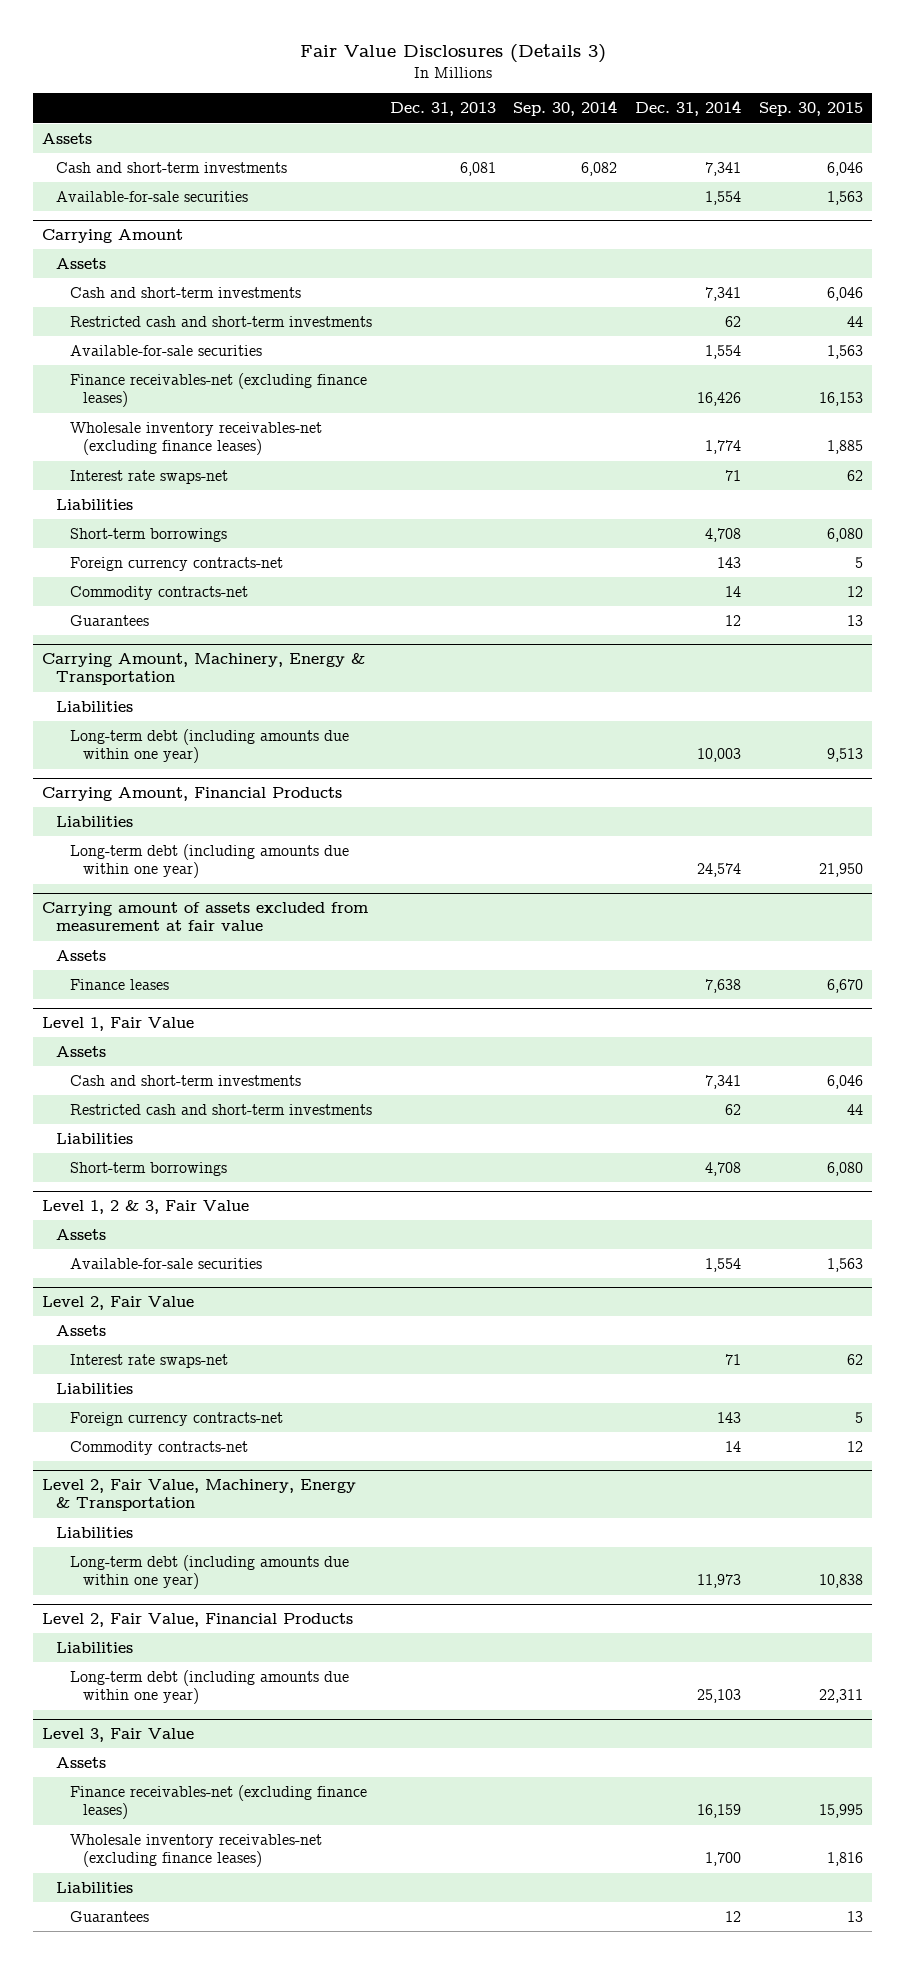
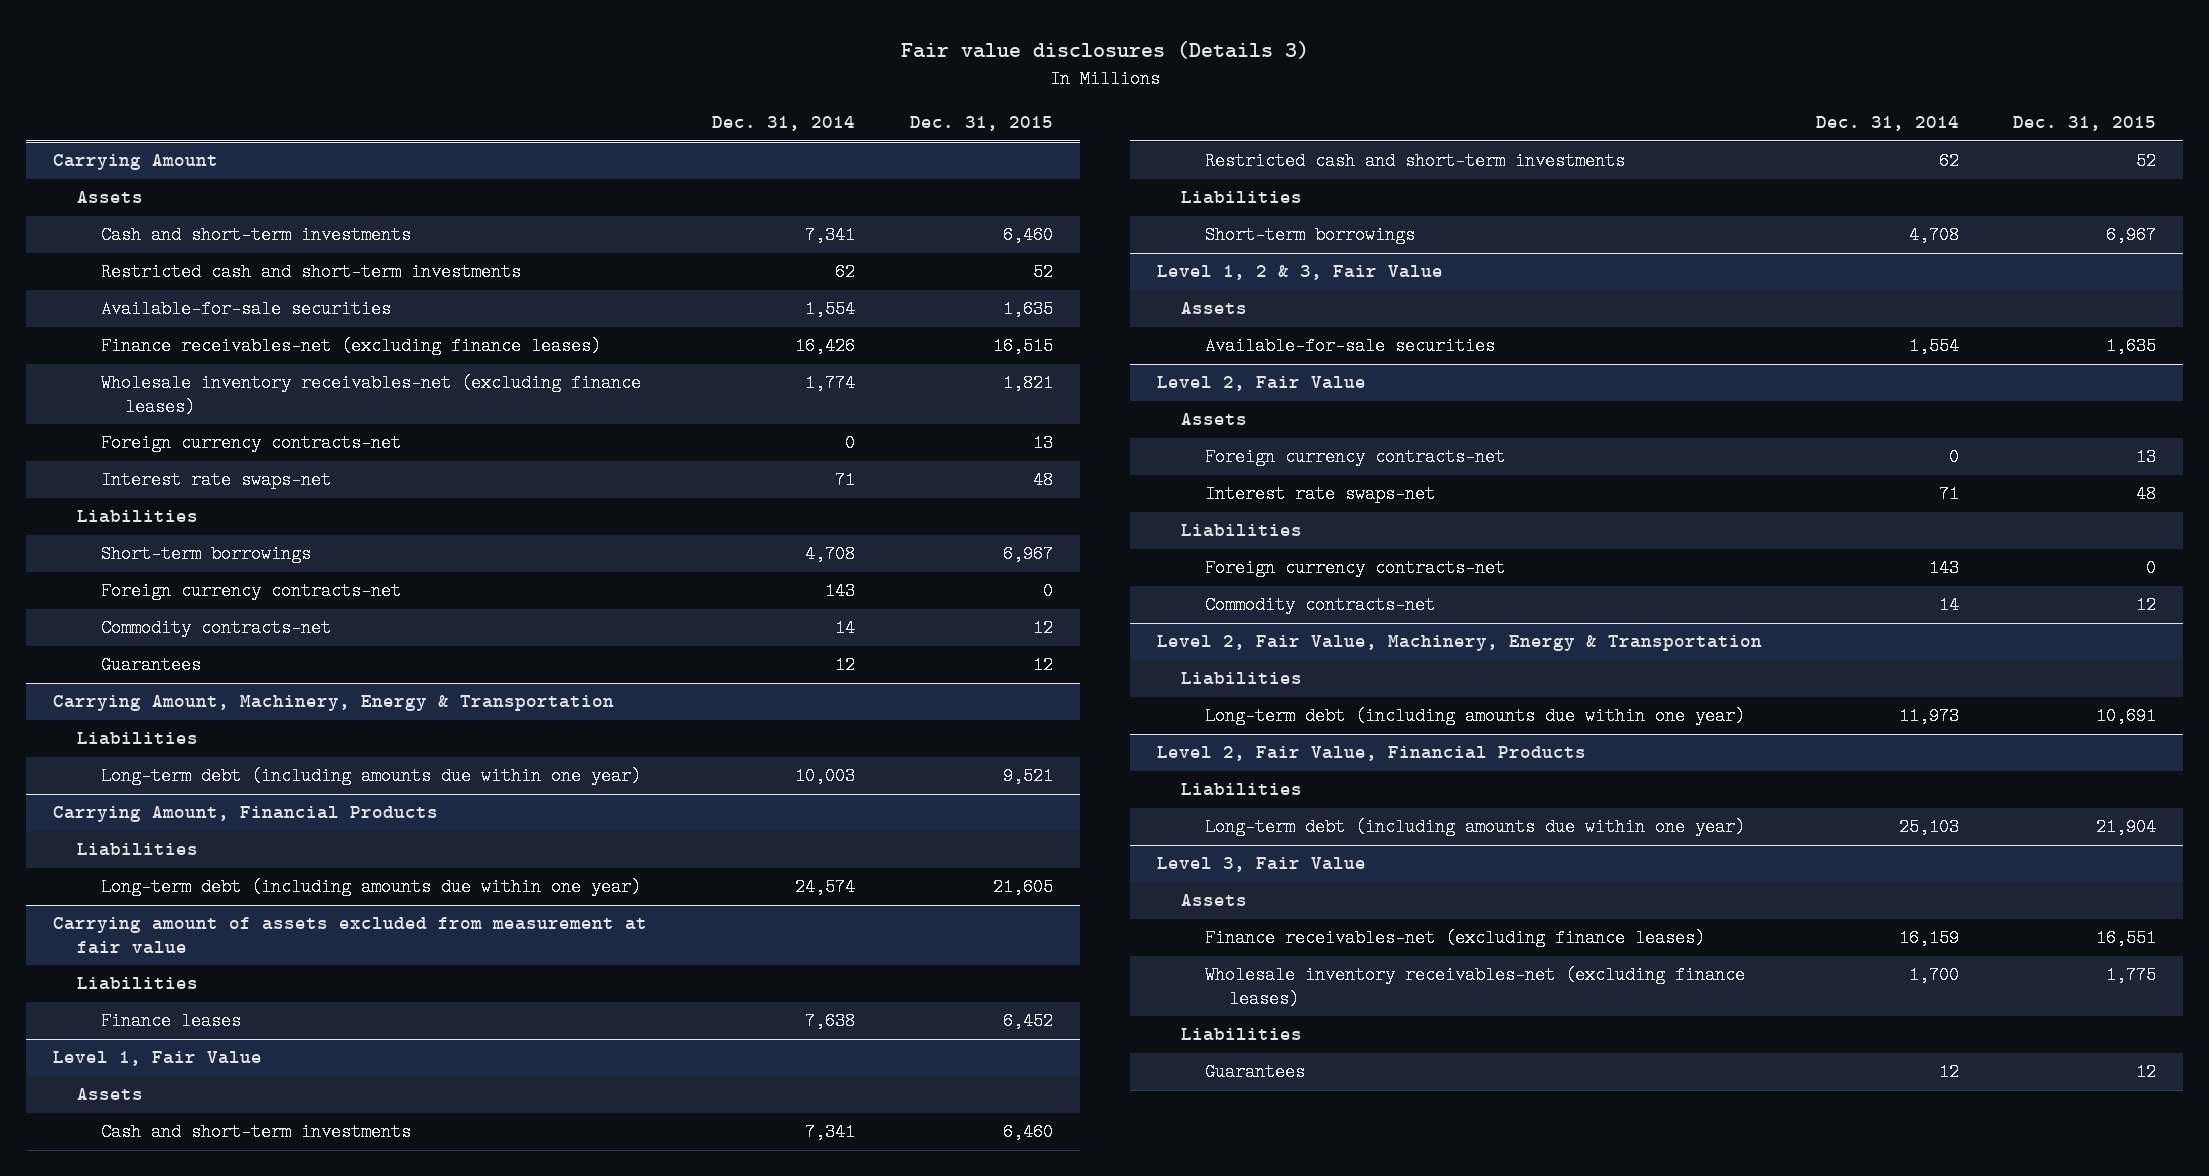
[299,44,606,64] Fair Value Disclosures (Details 3) -> [900,41,1309,60] Fair value disclosures (Details 3)
[389,102,496,117] Dec. 31, 2013 -> none
[513,100,618,117] Sep. 30, 2014 -> none
[759,102,864,117] Sep. 30, 2015 -> none
none -> [909,116,1053,132] Dec. 31, 2015
[42,132,93,144] Assets -> none
[55,161,287,173] Cash and short-term investments -> none
[55,190,248,202] Available-for-sale securities -> none
none -> [101,434,402,453] Foreign currency contracts-net
[55,949,106,961] Assets -> none
none -> [77,977,199,991] Liabilities
none -> [1204,448,1505,467] Foreign currency contracts-net

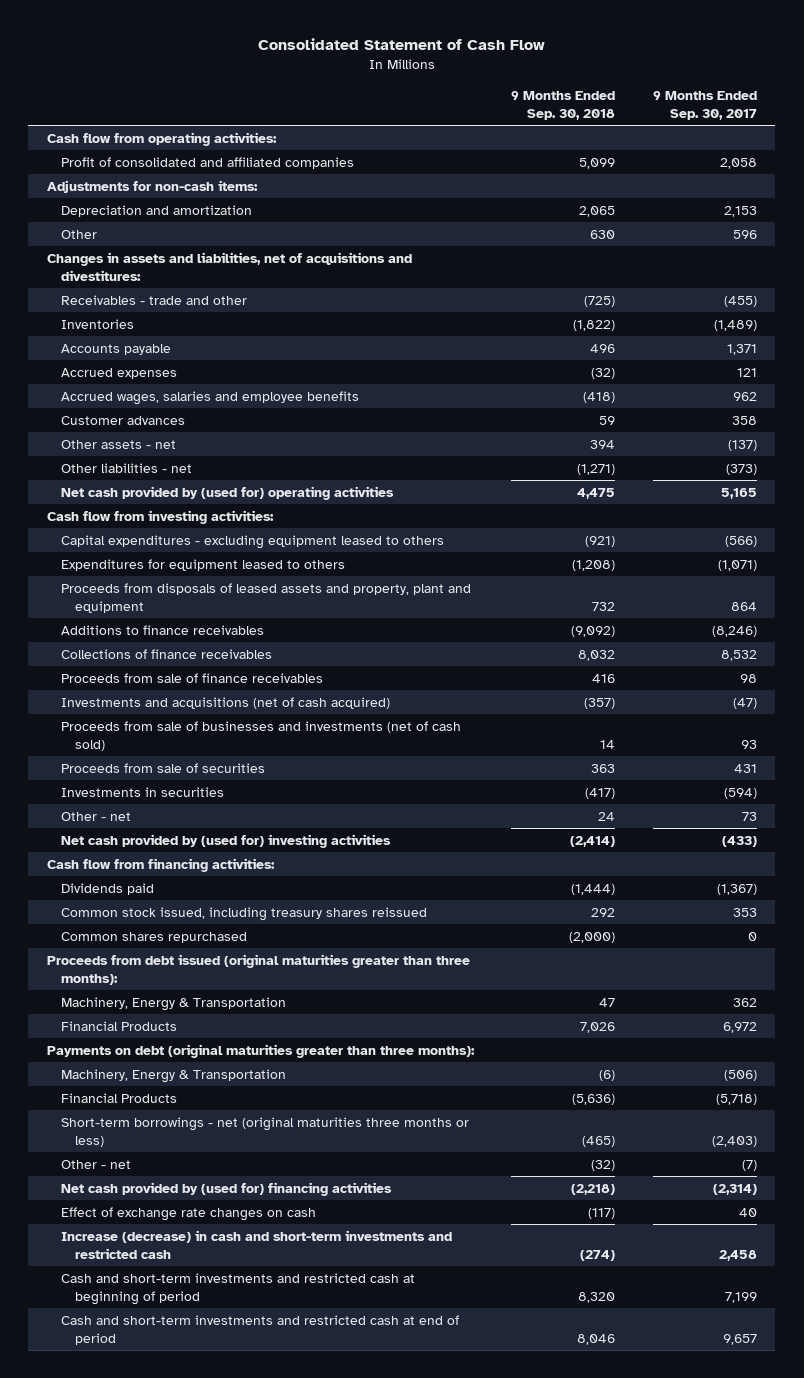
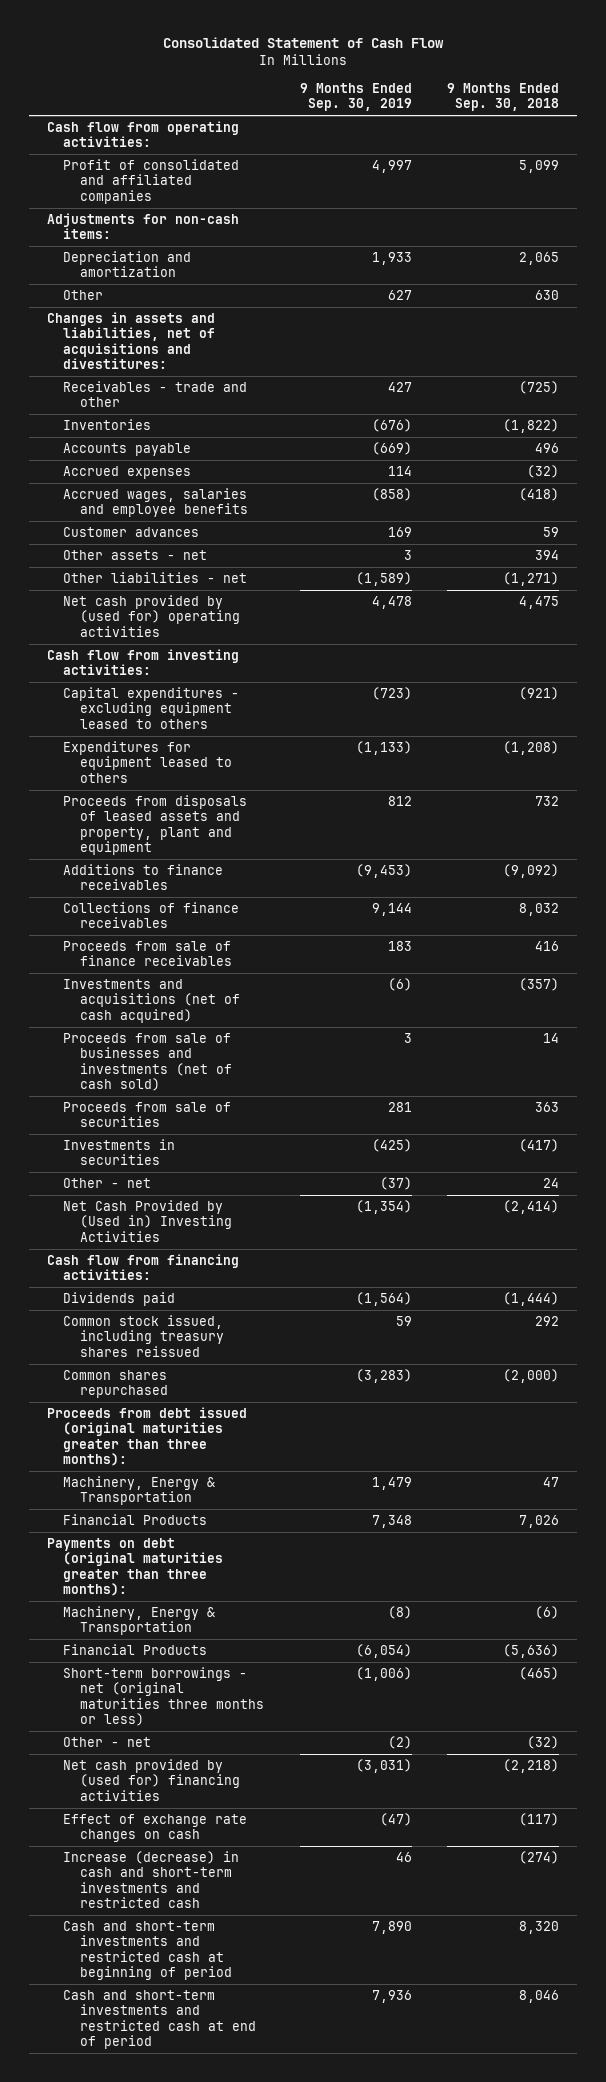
[652,91,757,121] 9 Months Ended Sep. 30, 2017 -> none
none -> [299,82,412,112] 9 Months Ended Sep. 30, 2019
[61,833,392,848] Net cash provided by (used for) investing activities -> [63,1199,233,1242] Net Cash Provided by (Used in) Investing Activities

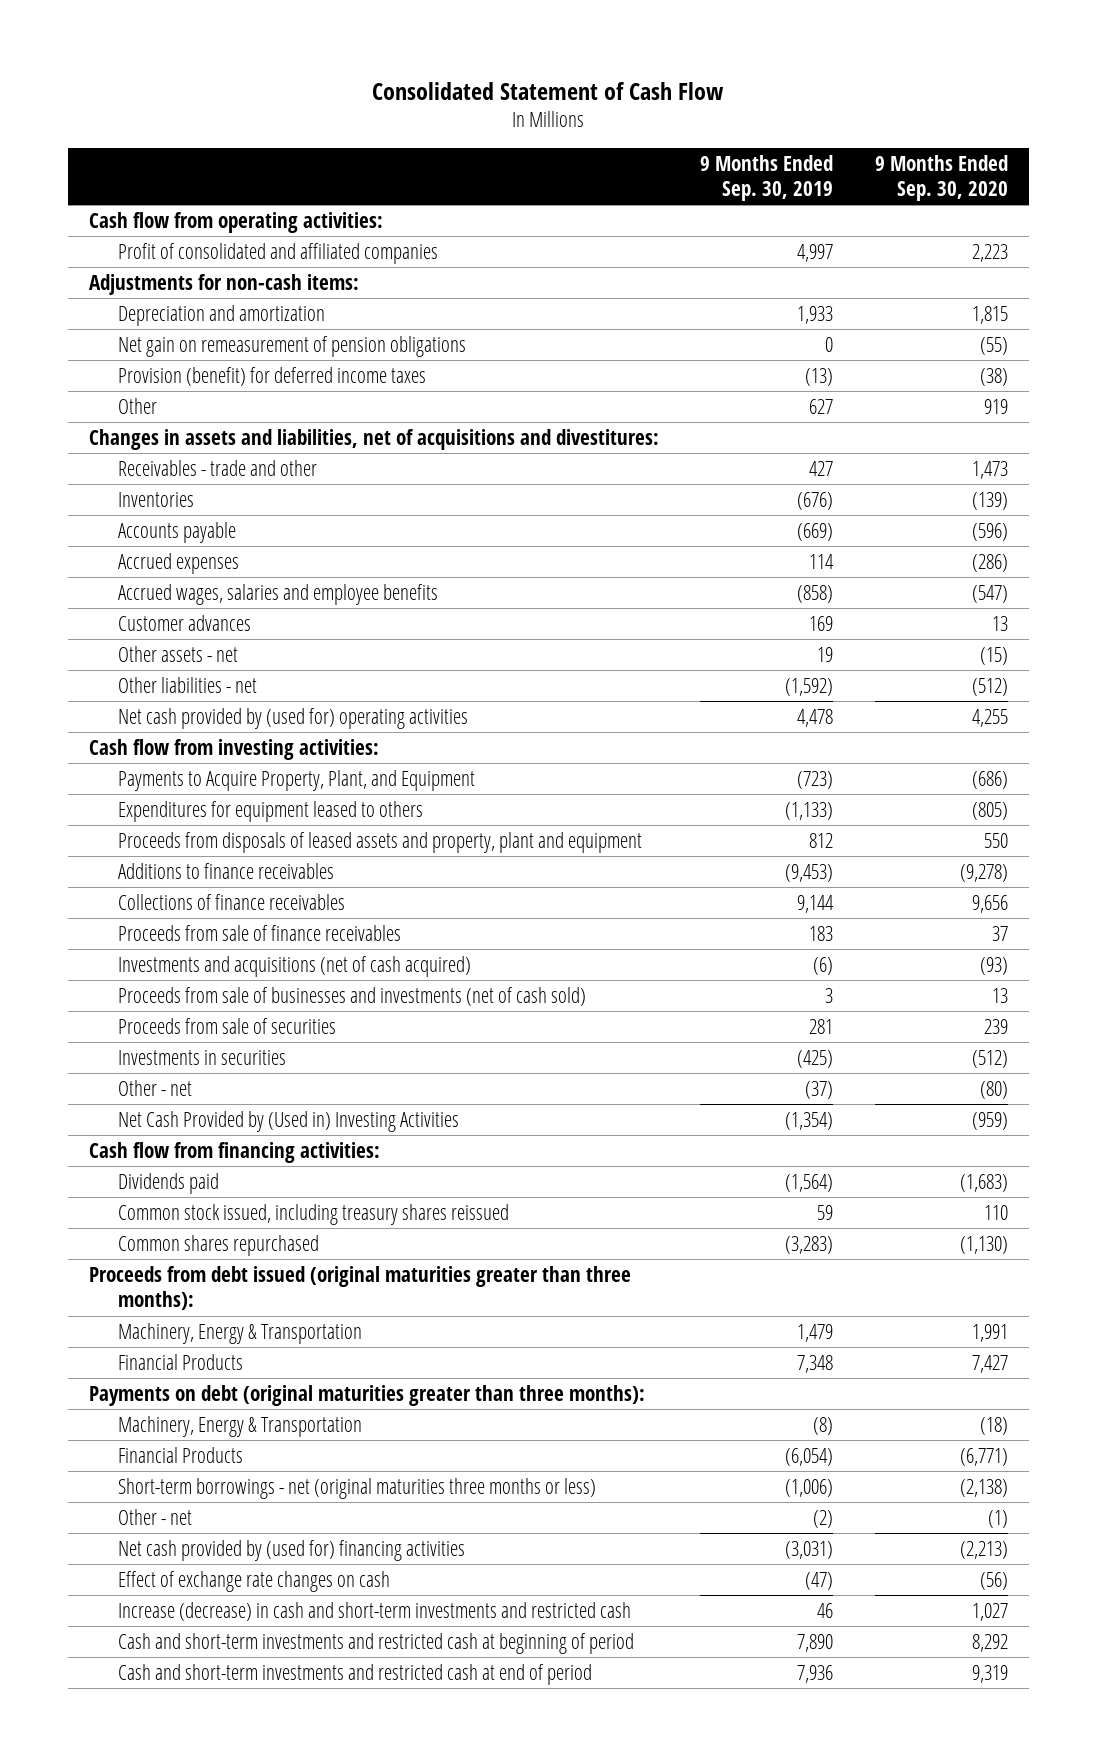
[447,82,560,112] 9 Months Ended Sep. 30, 2018 -> none
none -> [875,154,1009,202] 9 Months Ended Sep. 30, 2020
none -> [118,335,467,357] Net gain on remeasurement of pension obligations
none -> [118,366,427,386] Provision (benefit) for deferred income taxes
[403,549,412,560] 3 -> [817,646,834,662] 19
[355,571,412,586] (1,589) -> [785,677,834,696] (1,592)
[63,686,240,729] Capital expenditures - excluding equipment leased to others -> [118,769,476,791] Payments to Acquire Property, Plant, and Equipment

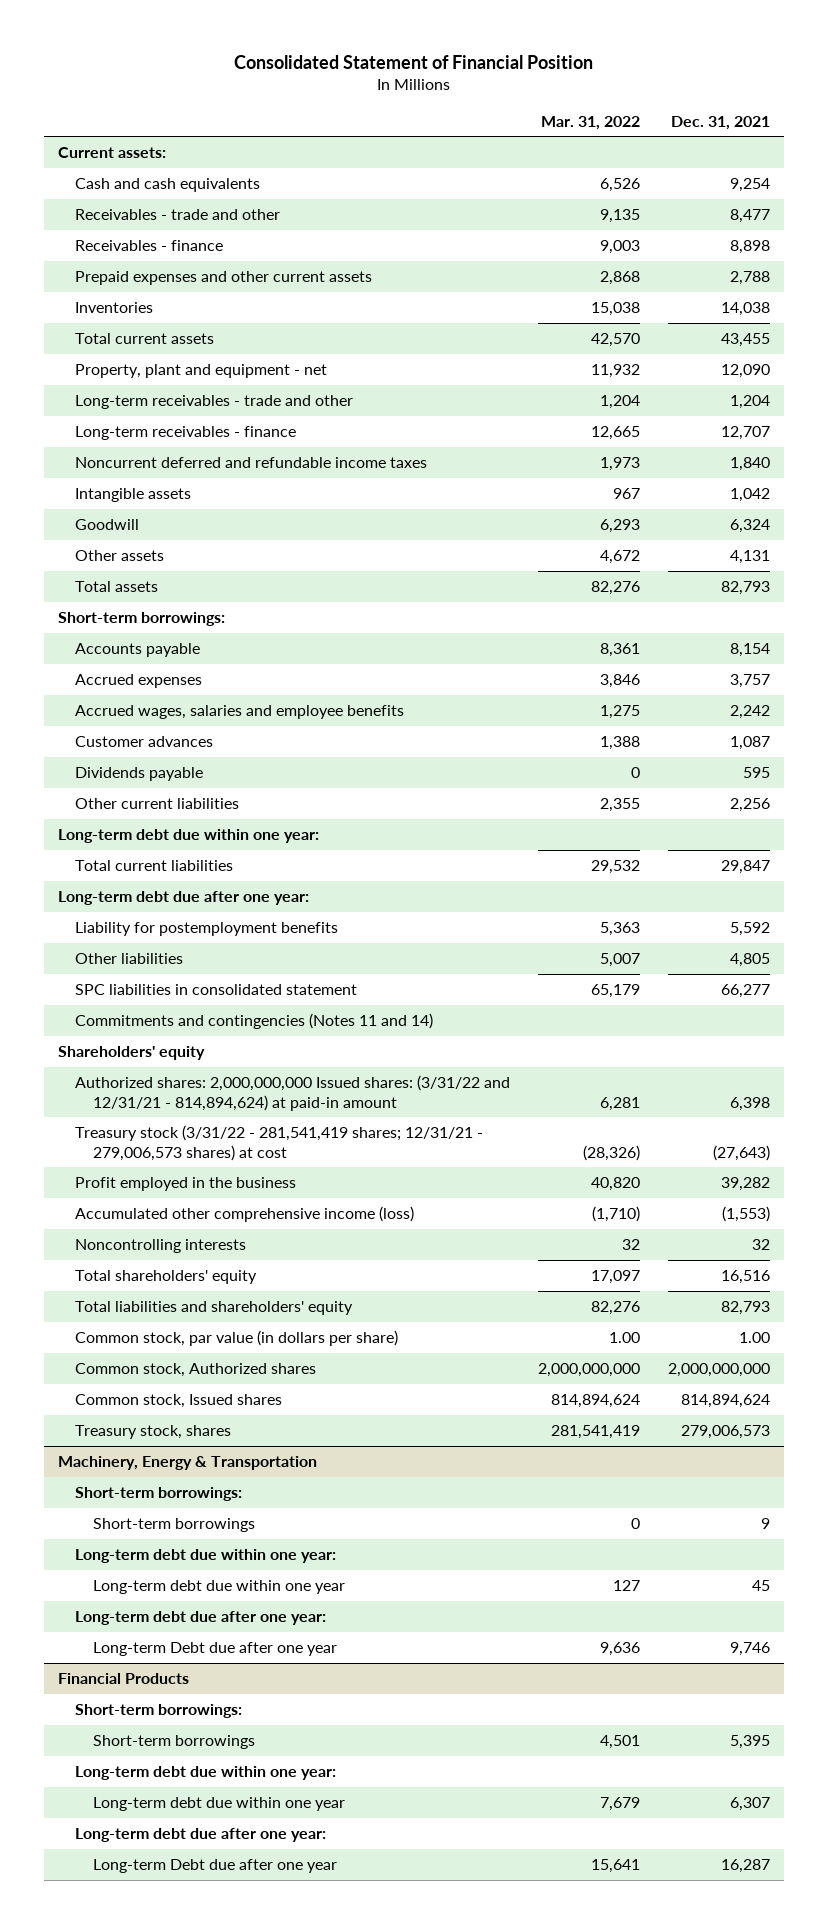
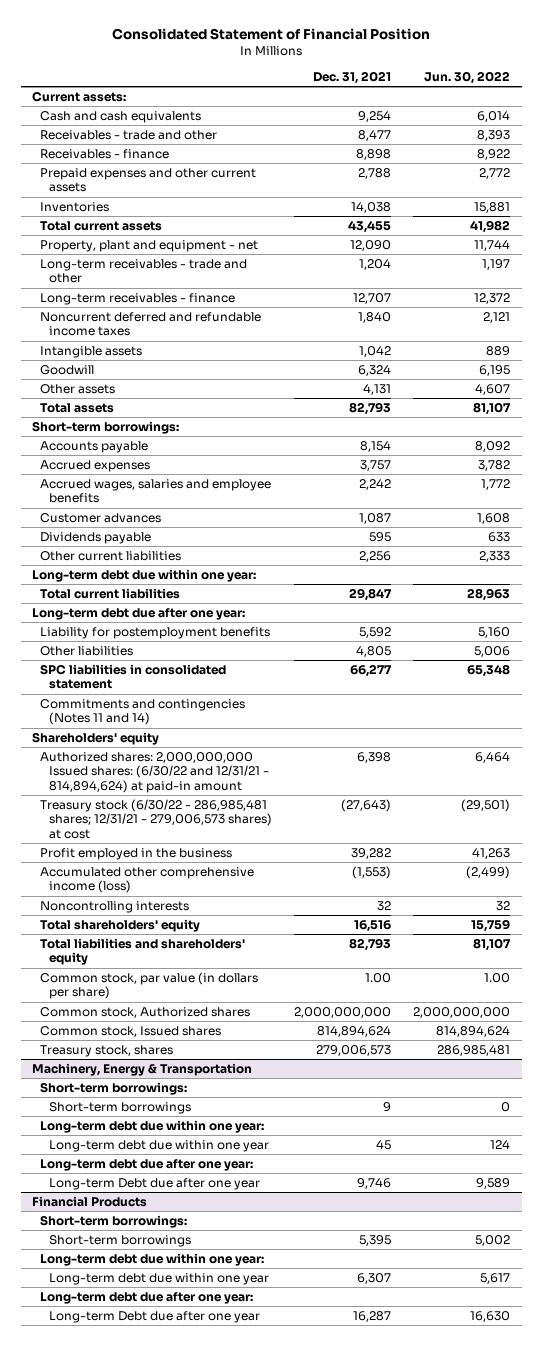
[541,115,641,130] Mar. 31, 2022 -> none
none -> [424,70,511,84] Jun. 30, 2022
[75,1075,511,1111] Authorized shares: 2,000,000,000 Issued shares: (3/31/22 and 12/31/21 - 814,894,624) at paid-in amount -> [40,752,269,793] Authorized shares: 2,000,000,000 Issued shares: (6/30/22 and 12/31/21 - 814,894,624) at paid-in amount
[75,1125,484,1161] Treasury stock (3/31/22 - 281,541,419 shares; 12/31/21 - 279,006,573 shares) at cost -> [40,799,272,839] Treasury stock (6/30/22 - 286,985,481 shares; 12/31/21 - 279,006,573 shares) at cost

